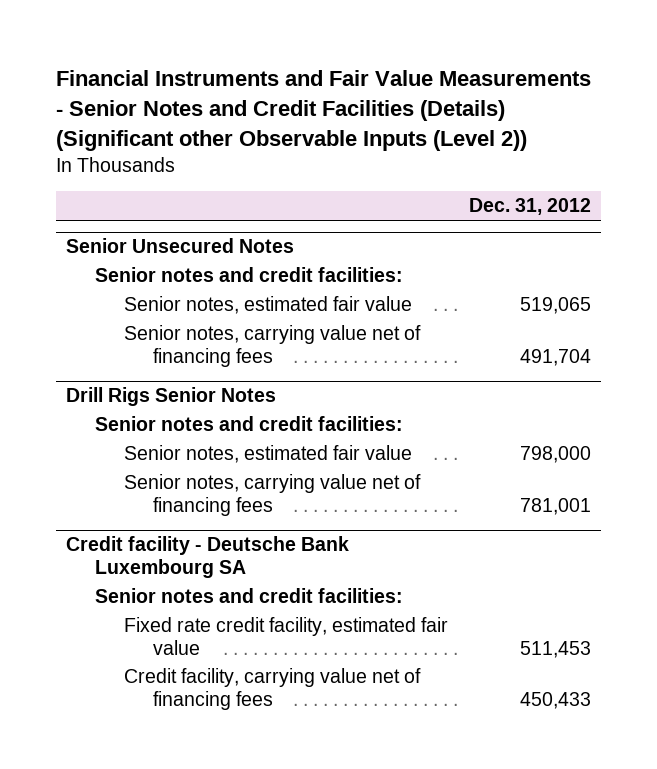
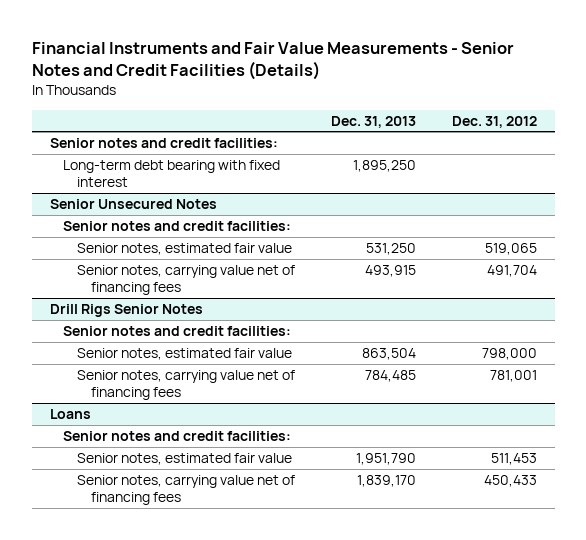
[55,69,591,151] Financial Instruments and Fair Value Measurements - Senior Notes and Credit Facilities (Details) (Significant other Observable Inputs (Level 2)) -> [31,42,514,81] Financial Instruments and Fair Value Measurements - Senior Notes and Credit Facilities (Details)
none -> [330,115,416,128] Dec. 31, 2013
none -> [49,137,278,148] Senior notes and credit facilities:
none -> [63,159,281,188] Long-term debt bearing with fixed interest
[66,536,350,578] Credit facility - Deutsche Bank Luxembourg SA -> none
none -> [49,408,91,419] Loans
[123,617,448,655] Fixed rate credit facility, estimated fair value -> [77,452,293,465] Senior notes, estimated fair value
[123,668,421,710] Credit facility, carrying value net of financing fees -> [77,474,296,506] Senior notes, carrying value net of financing fees

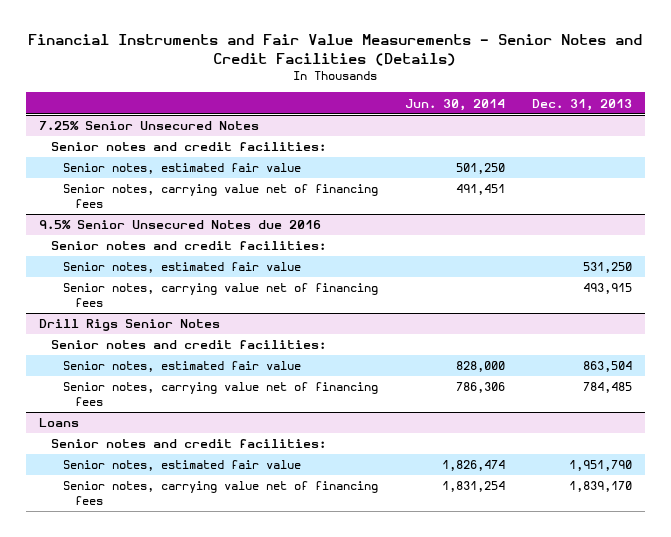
[451,115,537,128] Dec. 31, 2012 -> none
none -> [404,98,505,111] Jun. 30, 2014
none -> [39,121,260,131] 7.25% Senior Unsecured Notes
[63,159,281,188] Long-term debt bearing with fixed interest -> none
[49,198,217,209] Senior Unsecured Notes -> none
none -> [62,163,301,175] Senior notes, estimated fair value
none -> [62,184,378,209] Senior notes, carrying value net of financing fees
none -> [39,220,322,230] 9.5% Senior Unsecured Notes due 2016

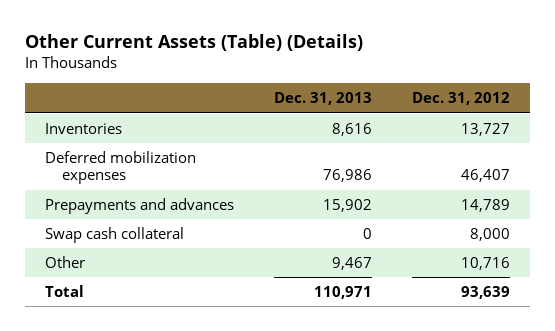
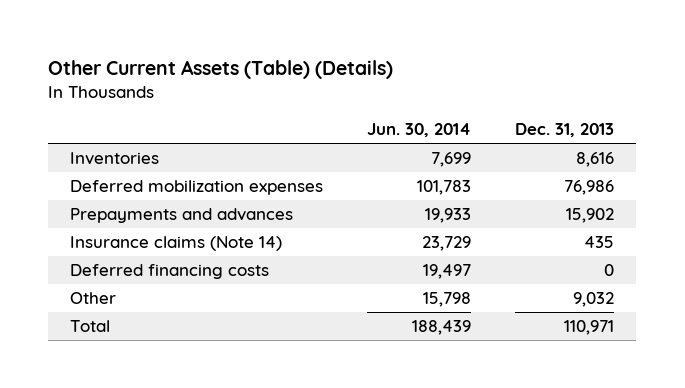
[412,92,511,106] Dec. 31, 2012 -> none
none -> [367,123,472,138] Jun. 30, 2014
[44,226,184,243] Swap cash collateral -> none
none -> [70,236,283,252] Insurance claims (Note 14)
none -> [70,264,270,280] Deferred financing costs
[331,256,372,270] 9,467 -> [573,292,615,308] 9,032

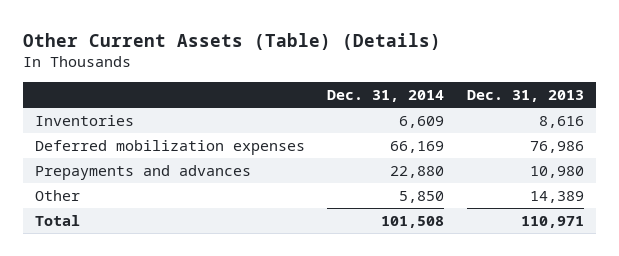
[367,123,472,138] Jun. 30, 2014 -> none
none -> [327,90,445,103] Dec. 31, 2014
[70,236,283,252] Insurance claims (Note 14) -> none
[70,264,270,280] Deferred financing costs -> none
[566,208,615,224] 15,902 -> [530,165,585,178] 10,980
[573,292,615,308] 9,032 -> [530,190,585,203] 14,389

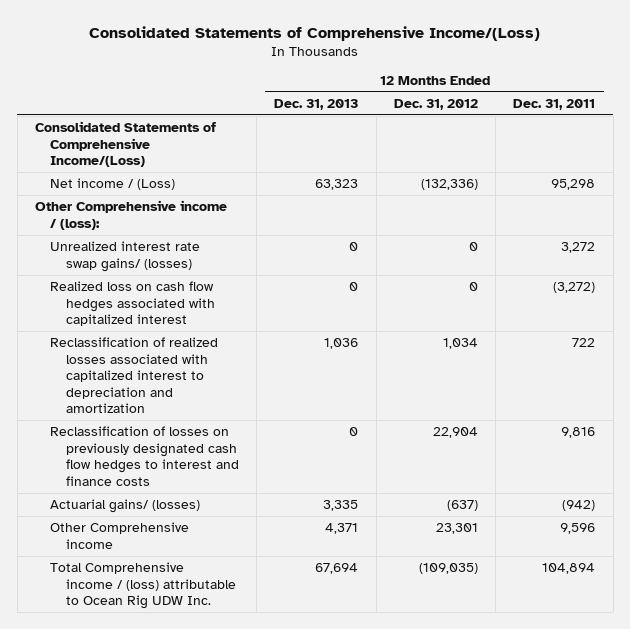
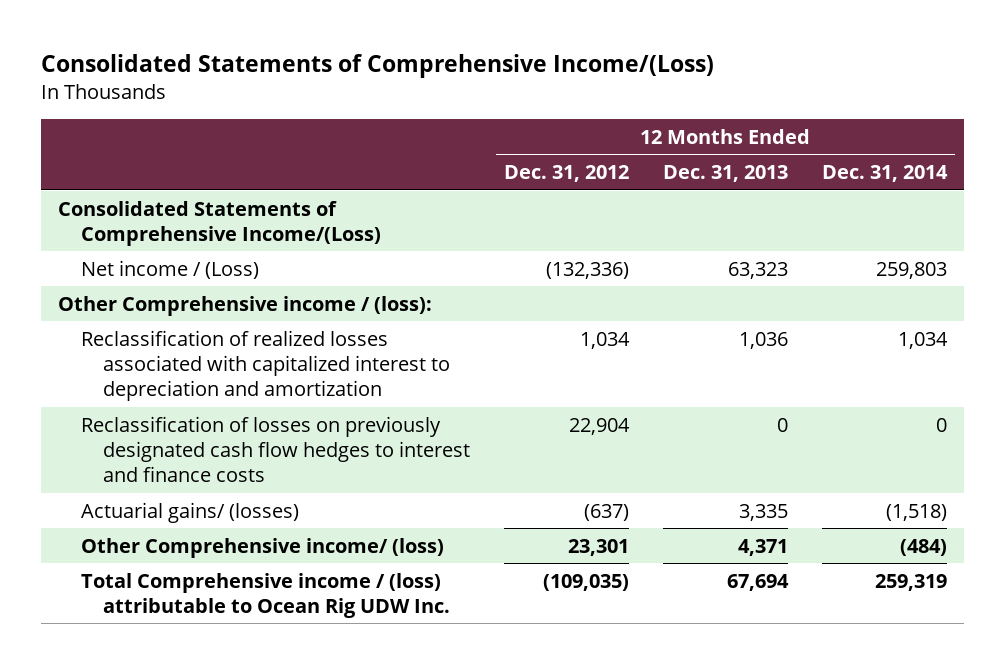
[513,98,596,110] Dec. 31, 2011 -> none
none -> [821,165,948,183] Dec. 31, 2014
[50,241,201,272] Unrealized interest rate swap gains/ (losses) -> none
[50,281,215,327] Realized loss on cash flow hedges associated with capitalized interest -> none
[50,522,190,549] Other Comprehensive income -> [80,537,444,558] Other Comprehensive income/ (loss)

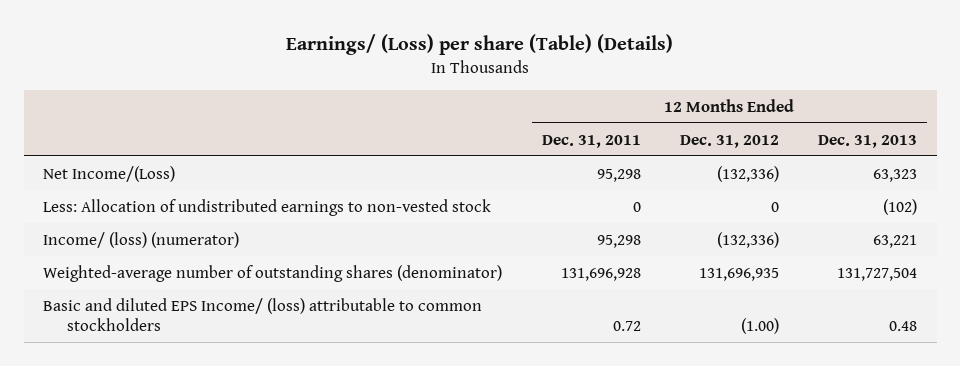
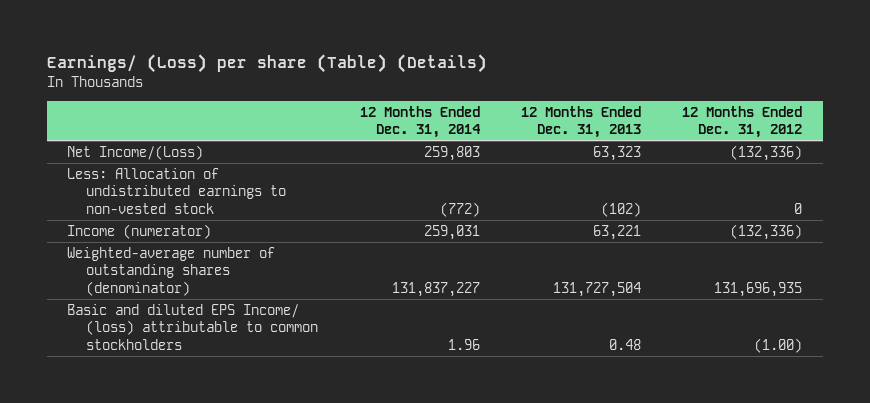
[541,134,641,148] Dec. 31, 2011 -> none
none -> [359,105,481,139] 12 Months Ended Dec. 31, 2014
[43,231,240,248] Income/ (loss) (numerator) -> [67,223,212,239] Income (numerator)

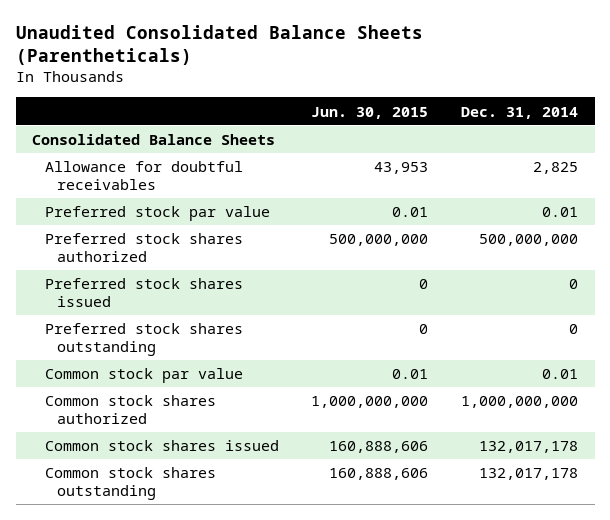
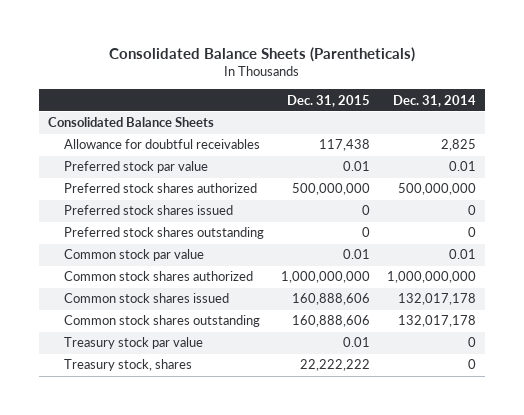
[15,24,423,66] Unaudited Consolidated Balance Sheets (Parentheticals) -> [109,47,416,63] Consolidated Balance Sheets (Parentheticals)
[311,106,429,119] Jun. 30, 2015 -> none
none -> [287,94,371,107] Dec. 31, 2015
none -> [64,337,204,350] Treasury stock par value
none -> [64,359,193,372] Treasury stock, shares

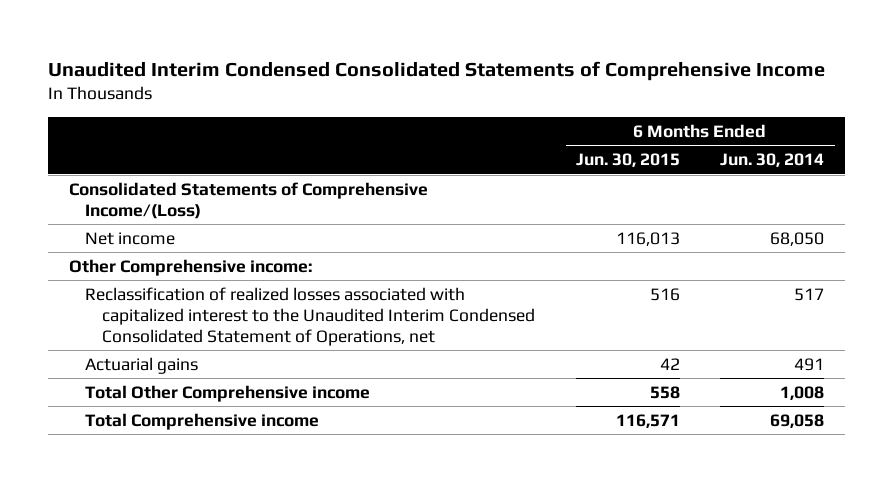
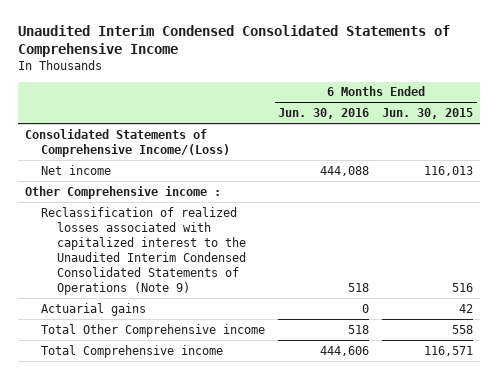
[720,153,825,168] Jun. 30, 2014 -> none
none -> [278,108,370,120] Jun. 30, 2016
[68,258,312,276] Other Comprehensive income: -> [24,185,221,199] Other Comprehensive income :
[85,286,536,346] Reclassification of realized losses associated with capitalized interest to the Unaudited Interim Condensed Consolidated Statement of Operations, net -> [40,206,246,296] Reclassification of realized losses associated with capitalized interest to the Unaudited Interim Condensed Consolidated Statements of Operations (Note 9)

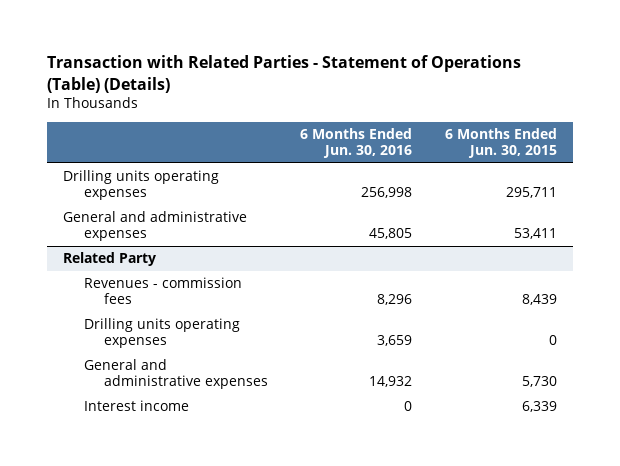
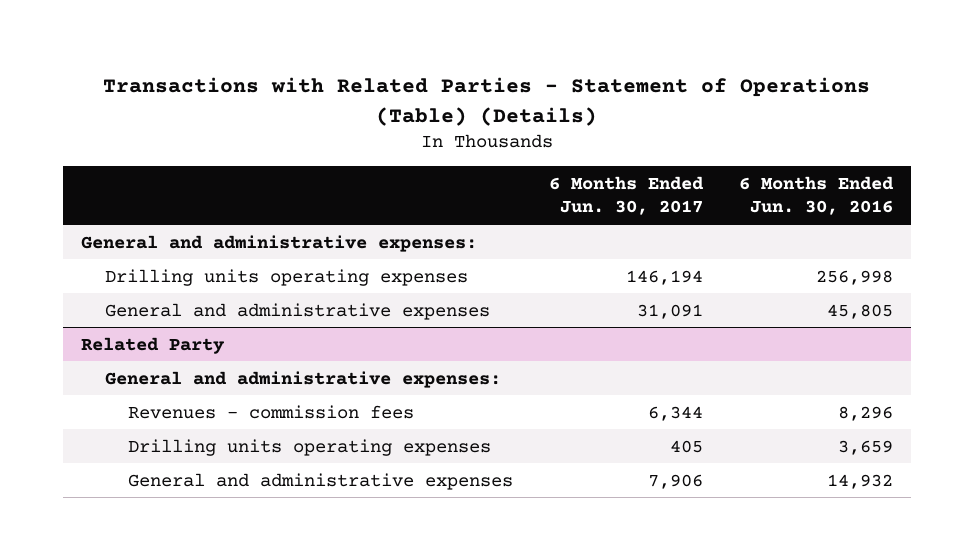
[47,55,522,93] Transaction with Related Parties - Statement of Operations (Table) (Details) -> [102,77,870,126] Transactions with Related Parties - Statement of Operations (Table) (Details)
[444,128,557,159] 6 Months Ended Jun. 30, 2015 -> none
none -> [549,175,705,216] 6 Months Ended Jun. 30, 2017
none -> [80,234,477,252] General and administrative expenses:
none -> [104,370,501,388] General and administrative expenses:
[83,400,189,412] Interest income -> none

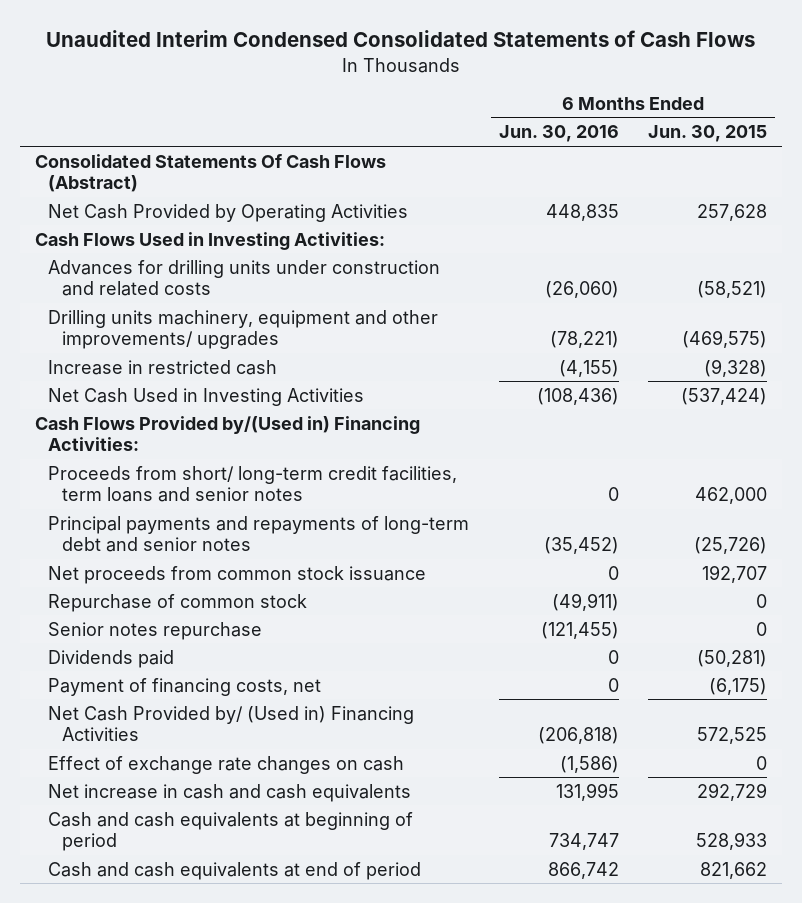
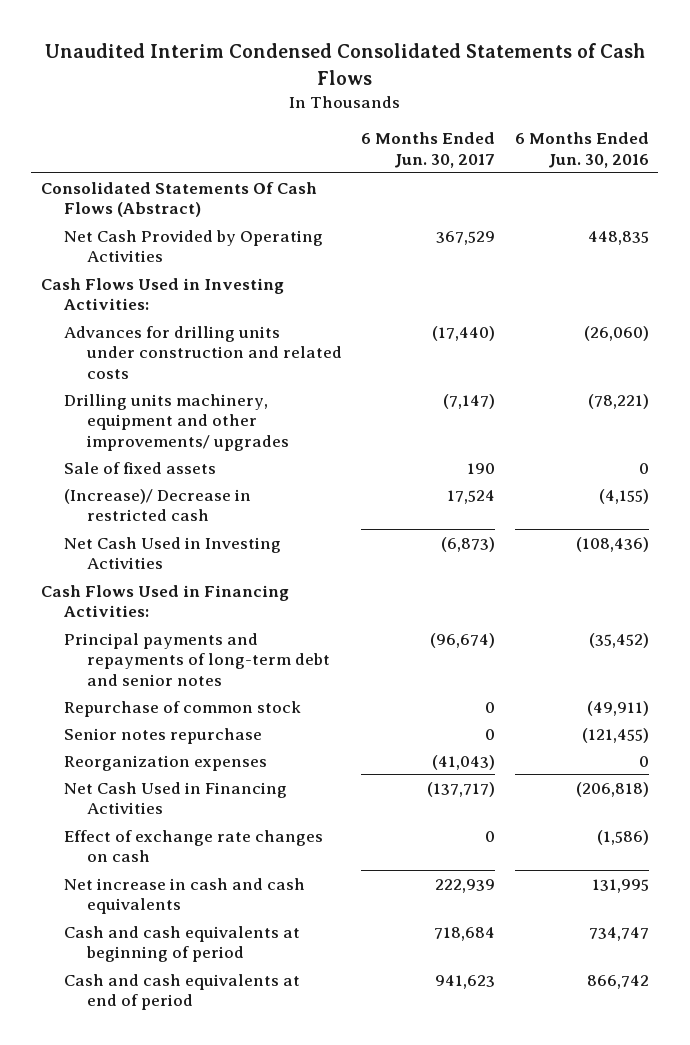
[648,125,768,143] Jun. 30, 2015 -> none
none -> [361,132,496,168] 6 Months Ended Jun. 30, 2017
none -> [64,461,217,474] Sale of fixed assets
[48,359,278,375] Increase in restricted cash -> [64,488,252,522] (Increase)/ Decrease in restricted cash
[48,465,458,503] Proceeds from short/ long-term credit facilities, term loans and senior notes -> none
[34,415,420,452] Cash Flows Provided by/(Used in) Financing Activities: -> [41,584,290,618] Cash Flows Used in Financing Activities:
[48,565,427,584] Net proceeds from common stock issuance -> none
[48,649,175,668] Dividends paid -> none
[48,677,322,696] Payment of financing costs, net -> none
none -> [64,754,268,771] Reorganization expenses
[48,705,415,742] Net Cash Provided by/ (Used in) Financing Activities -> [64,781,288,815] Net Cash Used in Financing Activities

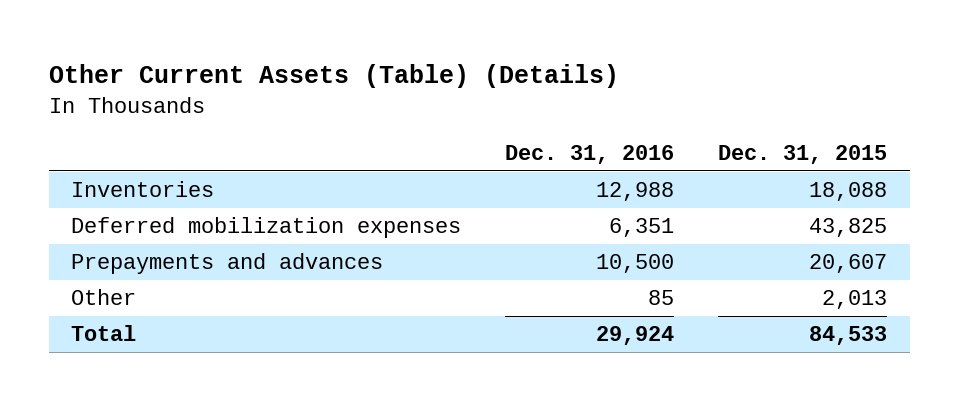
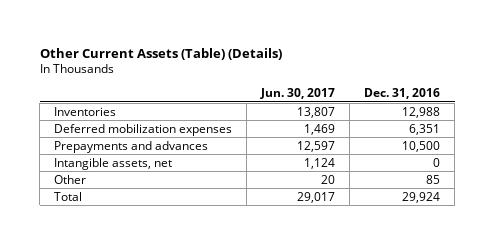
[718,144,888,164] Dec. 31, 2015 -> none
none -> [260,88,336,100] Jun. 30, 2017
none -> [54,157,173,170] Intangible assets, net

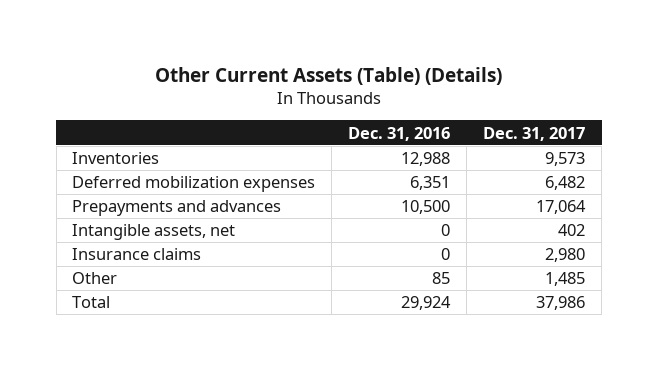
[260,88,336,100] Jun. 30, 2017 -> none
none -> [483,126,586,141] Dec. 31, 2017
none -> [72,248,202,261] Insurance claims

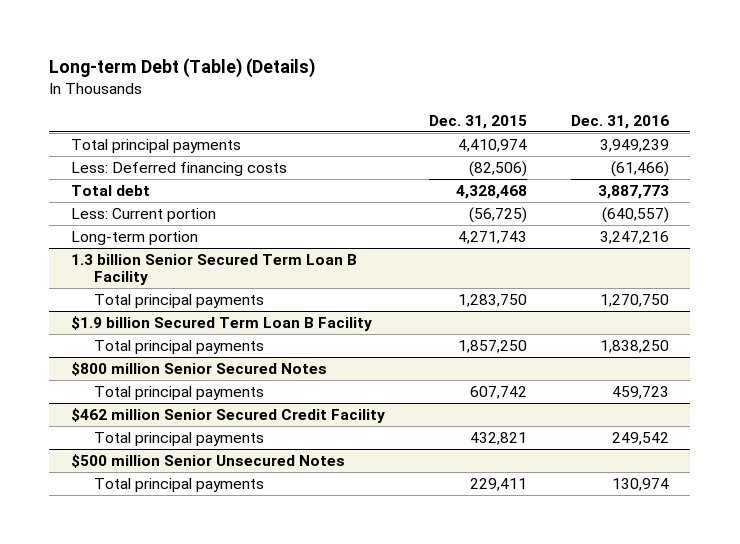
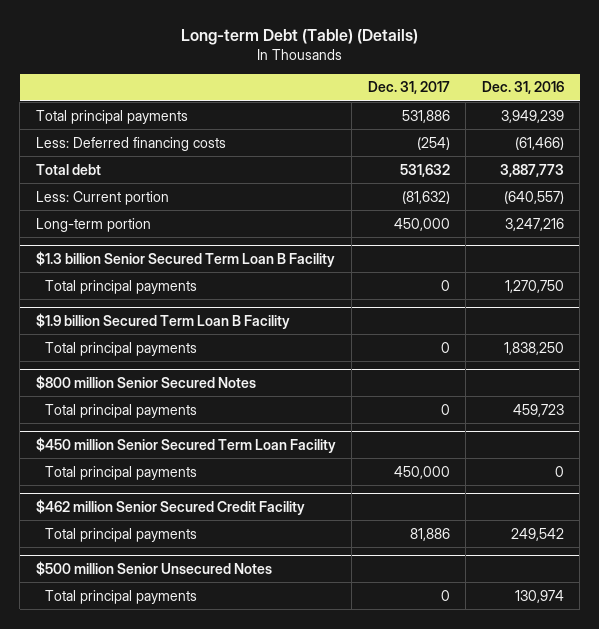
[428,114,527,129] Dec. 31, 2015 -> none
none -> [367,81,450,95] Dec. 31, 2017
[71,253,358,286] 1.3 billion Senior Secured Term Loan B Facility -> [35,250,335,267] $1.3 billion Senior Secured Term Loan B Facility
none -> [35,436,336,453] $450 million Senior Secured Term Loan Facility
none -> [45,465,198,480] Total principal payments

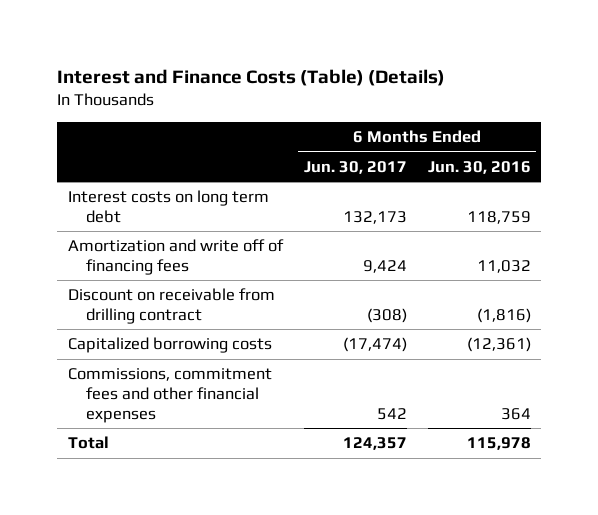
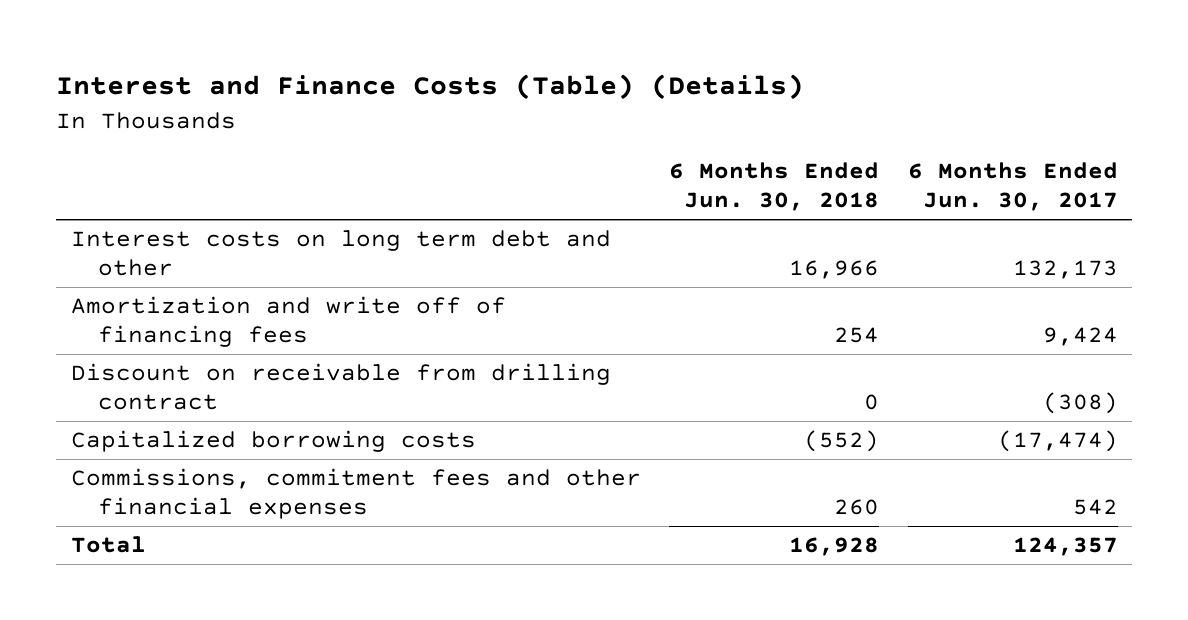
[427,160,531,174] Jun. 30, 2016 -> none
none -> [669,162,880,212] 6 Months Ended Jun. 30, 2018
[67,190,269,223] Interest costs on long term debt -> [70,230,611,277] Interest costs on long term debt and other

